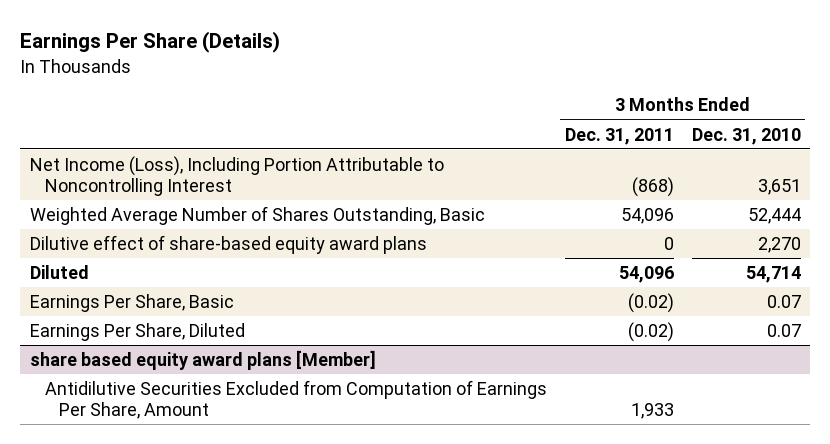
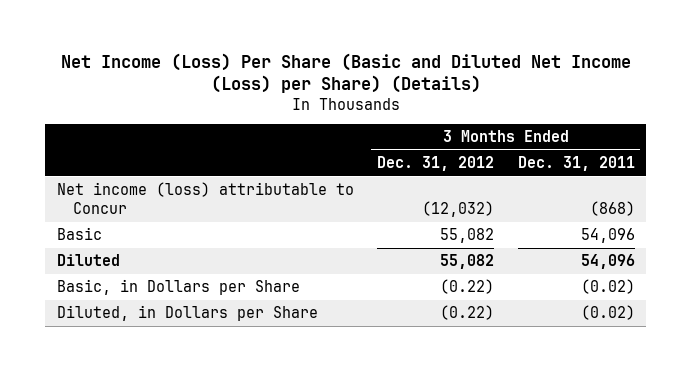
[20,31,281,54] Earnings Per Share (Details) -> [60,52,631,94] Net Income (Loss) Per Share (Basic and Diluted Net Income (Loss) per Share) (Details)
[691,127,801,145] Dec. 31, 2010 -> none
none -> [377,156,495,172] Dec. 31, 2012
[29,234,427,254] Dilutive effect of share-based equity award plans -> none
[29,155,444,196] Net Income (Loss), Including Portion Attributable to Noncontrolling Interest -> [56,182,354,214] Net income (loss) attributable to Concur
[29,205,485,225] Weighted Average Number of Shares Outstanding, Basic -> [56,227,102,241] Basic
[29,349,376,370] share based equity award plans [Member] -> none
[44,379,547,419] Antidilutive Securities Excluded from Computation of Earnings Per Share, Amount -> none
[29,293,234,312] Earnings Per Share, Basic -> [56,279,300,296] Basic, in Dollars per Share
[29,322,245,341] Earnings Per Share, Diluted -> [56,305,318,322] Diluted, in Dollars per Share

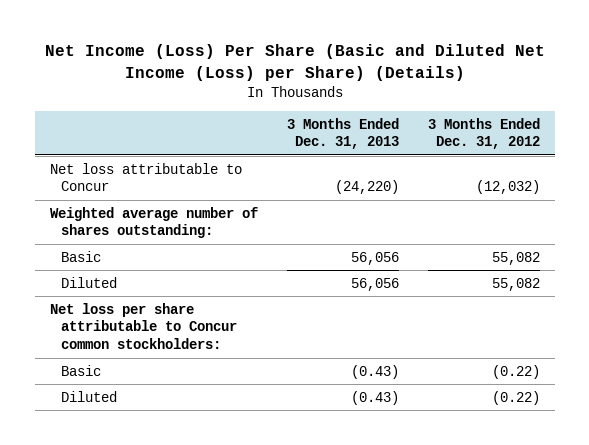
[517,156,635,172] Dec. 31, 2011 -> none
none -> [286,117,399,150] 3 Months Ended Dec. 31, 2013
[56,182,354,214] Net income (loss) attributable to Concur -> [49,162,242,192] Net loss attributable to Concur
none -> [49,206,258,239] Weighted average number of shares outstanding:
none -> [49,302,238,349] Net loss per share attributable to Concur common stockholders:
[56,279,300,296] Basic, in Dollars per Share -> [61,364,102,376] Basic
[56,305,318,322] Diluted, in Dollars per Share -> [61,390,118,402] Diluted

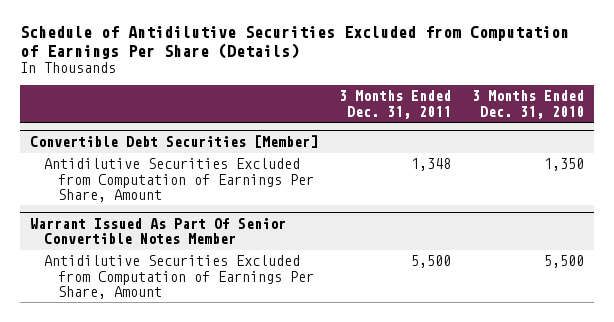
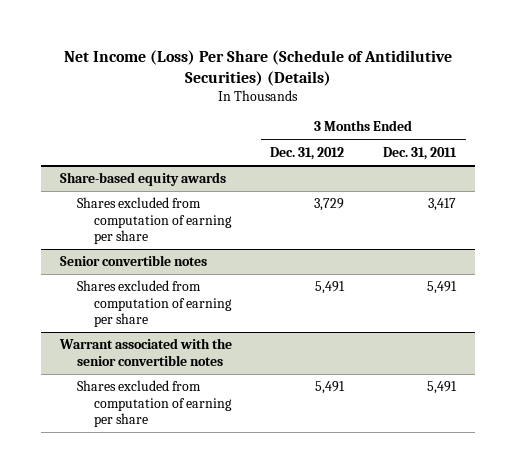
[19,26,569,59] Schedule of Antidilutive Securities Excluded from Computation of Earnings Per Share (Details) -> [63,49,452,86] Net Income (Loss) Per Share (Schedule of Antidilutive Securities) (Details)
[471,90,584,119] 3 Months Ended Dec. 31, 2010 -> none
none -> [270,146,345,160] Dec. 31, 2012
[30,135,319,149] Convertible Debt Securities [Member] -> none
[30,218,287,245] Warrant Issued As Part Of Senior Convertible Notes Member -> none
none -> [59,172,226,187] Share-based equity awards
[44,158,315,202] Antidilutive Securities Excluded from Computation of Earnings Per Share, Amount -> [77,197,233,245] Shares excluded from computation of earning per share
[410,158,451,172] 1,348 -> [427,198,456,212] 3,417
none -> [59,255,207,267] Senior convertible notes
[44,255,315,299] Antidilutive Securities Excluded from Computation of Earnings Per Share, Amount -> [77,280,233,328] Shares excluded from computation of earning per share
[410,255,451,269] 5,500 -> [426,281,457,295] 5,491
none -> [58,338,232,366] Warrant associated with the senior convertible notes
none -> [77,380,233,428] Shares excluded from computation of earning per share

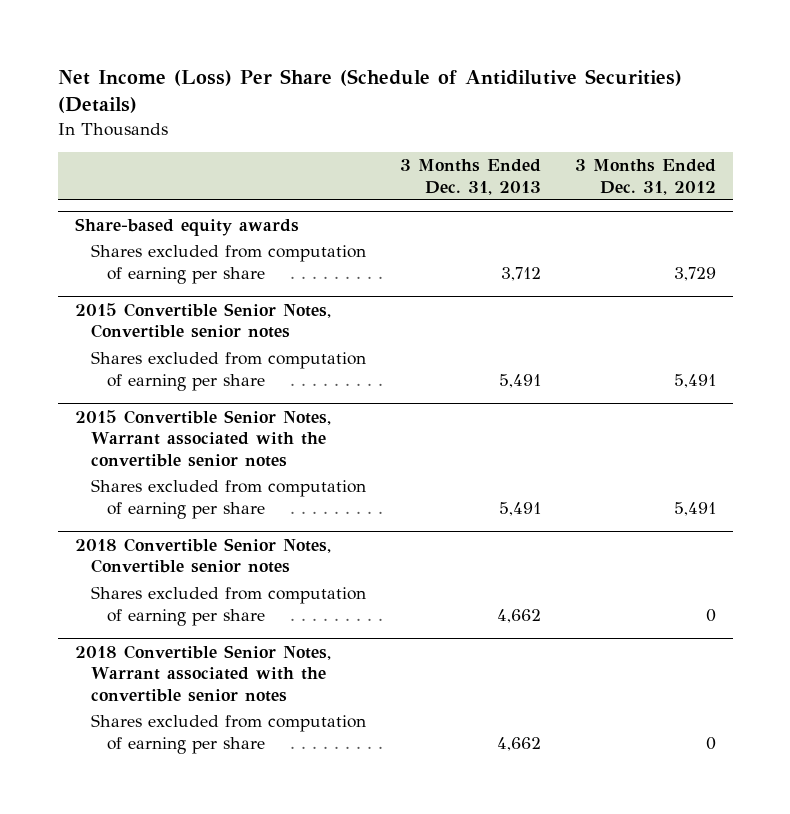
[382,146,457,160] Dec. 31, 2011 -> none
none -> [399,159,541,195] 3 Months Ended Dec. 31, 2013
[59,255,207,267] Senior convertible notes -> [74,302,331,339] 2015 Convertible Senior Notes, Convertible senior notes
[58,338,232,366] Warrant associated with the senior convertible notes -> [74,409,331,467] 2015 Convertible Senior Notes, Warrant associated with the convertible senior notes
none -> [74,537,331,574] 2018 Convertible Senior Notes, Convertible senior notes
none -> [90,586,366,626] Shares excluded from computation of earning per share
none -> [74,644,331,702] 2018 Convertible Senior Notes, Warrant associated with the convertible senior notes
none -> [90,714,366,754] Shares excluded from computation of earning per share

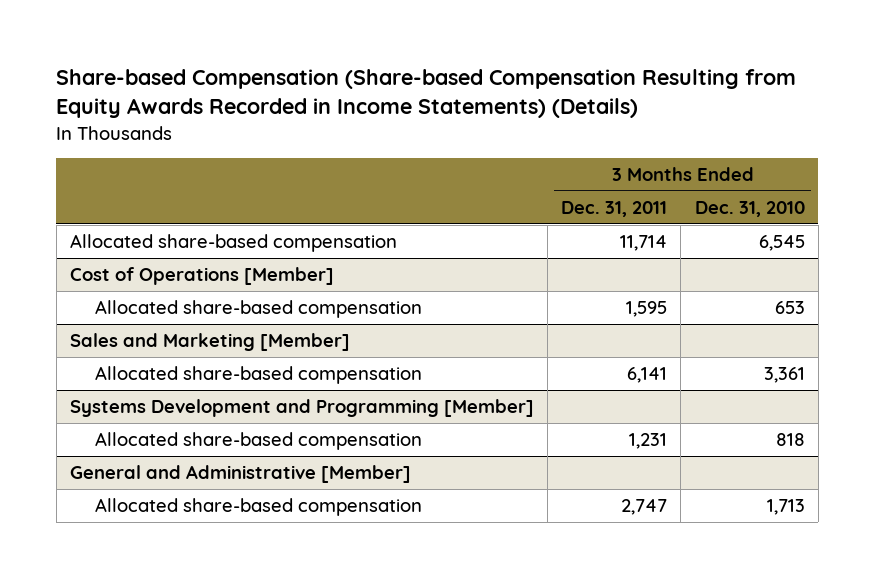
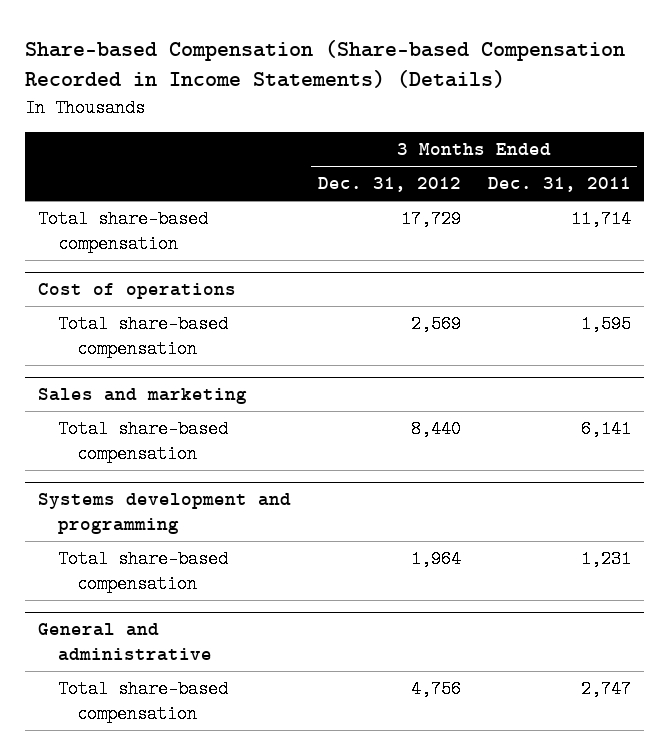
[56,69,797,119] Share-based Compensation (Share-based Compensation Resulting from Equity Awards Recorded in Income Statements) (Details) -> [25,39,626,89] Share-based Compensation (Share-based Compensation Recorded in Income Statements) (Details)
[694,200,805,217] Dec. 31, 2010 -> none
none -> [318,177,462,193] Dec. 31, 2012
[69,233,397,252] Allocated share-based compensation -> [38,210,209,253] Total share-based compensation
[69,266,334,285] Cost of Operations [Member] -> [38,283,237,300] Cost of operations
[95,299,423,318] Allocated share-based compensation -> [57,315,228,358] Total share-based compensation
[69,332,350,351] Sales and Marketing [Member] -> [38,388,248,405] Sales and marketing
[95,365,423,384] Allocated share-based compensation -> [57,420,228,463] Total share-based compensation
[69,398,534,417] Systems Development and Programming [Member] -> [38,493,292,534] Systems development and programming
[95,431,423,450] Allocated share-based compensation -> [57,550,228,593] Total share-based compensation
[69,464,411,483] General and Administrative [Member] -> [38,623,212,661] General and administrative
[95,497,423,516] Allocated share-based compensation -> [57,680,228,723] Total share-based compensation

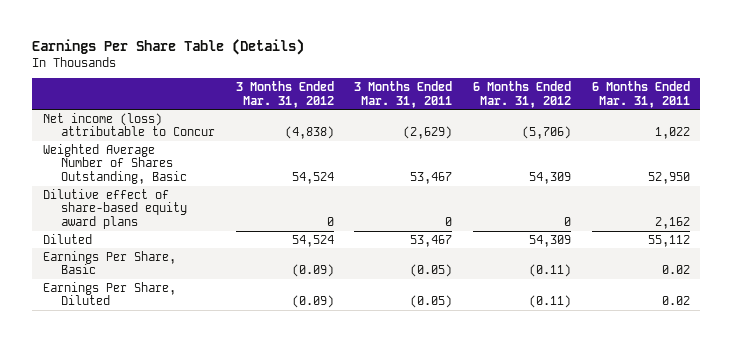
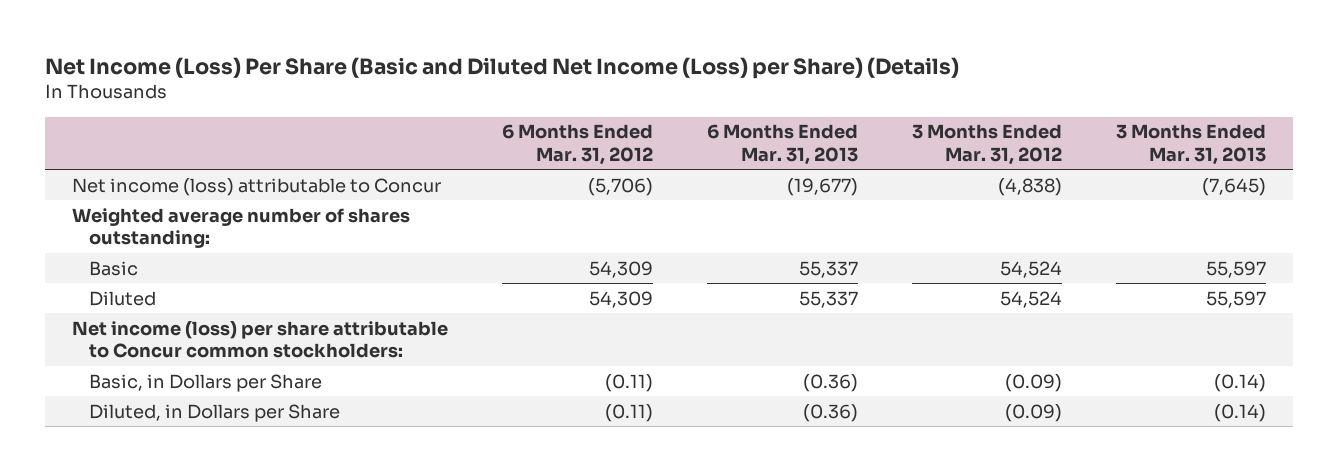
[32,38,305,55] Earnings Per Share Table (Details) -> [45,56,960,79] Net Income (Loss) Per Share (Basic and Diluted Net Income (Loss) per Share) (Details)
[354,81,453,108] 3 Months Ended Mar. 31, 2011 -> none
[592,81,691,108] 6 Months Ended Mar. 31, 2011 -> none
none -> [707,124,859,165] 6 Months Ended Mar. 31, 2013
none -> [1115,124,1266,165] 3 Months Ended Mar. 31, 2013
[42,188,187,230] Dilutive effect of share-based equity award plans -> none
none -> [72,207,411,249] Weighted average number of shares outstanding:
[42,143,187,185] Weighted Average Number of Shares Outstanding, Basic -> [89,260,139,276] Basic
none -> [72,320,449,359] Net income (loss) per share attributable to Concur common stockholders:
[42,250,176,275] Earnings Per Share, Basic -> [89,373,323,392] Basic, in Dollars per Share
[42,281,176,306] Earnings Per Share, Diluted -> [89,403,341,422] Diluted, in Dollars per Share

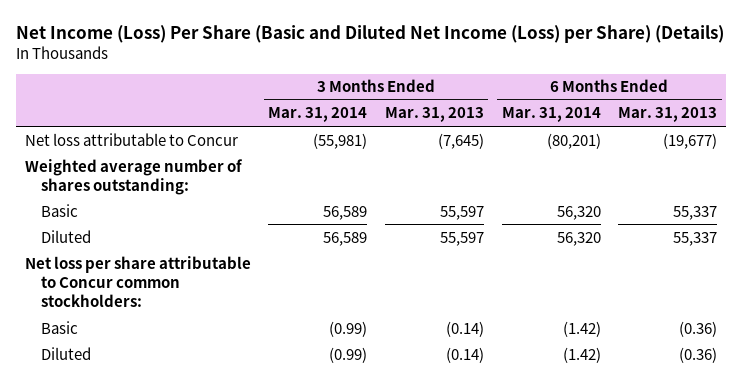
[502,124,654,165] 6 Months Ended Mar. 31, 2012 -> none
[912,124,1063,165] 3 Months Ended Mar. 31, 2012 -> none
none -> [268,107,368,123] Mar. 31, 2014
none -> [501,107,601,123] Mar. 31, 2014
[72,177,442,196] Net income (loss) attributable to Concur -> [24,132,238,146] Net loss attributable to Concur
[72,320,449,359] Net income (loss) per share attributable to Concur common stockholders: -> [24,255,251,308] Net loss per share attributable to Concur common stockholders:
[89,373,323,392] Basic, in Dollars per Share -> [40,320,78,334] Basic
[89,403,341,422] Diluted, in Dollars per Share -> [40,346,91,360] Diluted

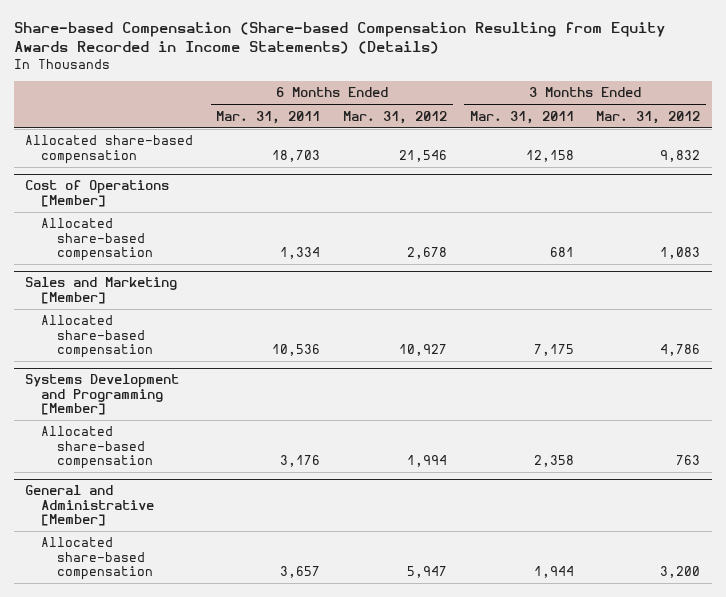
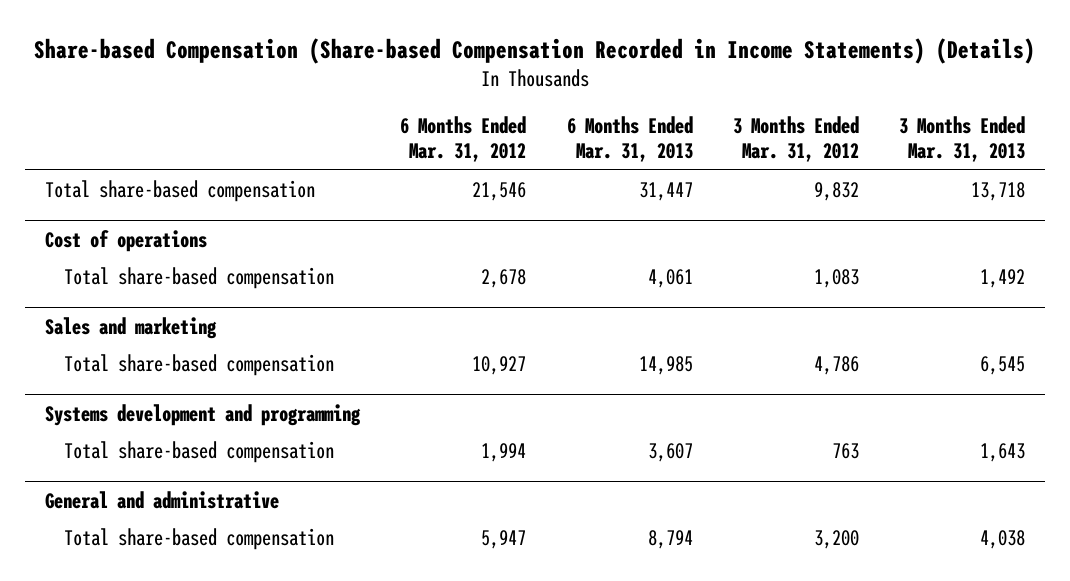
[14,22,666,55] Share-based Compensation (Share-based Compensation Resulting from Equity Awards Recorded in Income Statements) (Details) -> [34,37,1036,64] Share-based Compensation (Share-based Compensation Recorded in Income Statements) (Details)
[216,110,321,124] Mar. 31, 2011 -> none
[469,110,574,124] Mar. 31, 2011 -> none
none -> [566,116,693,163] 6 Months Ended Mar. 31, 2013
none -> [898,116,1025,163] 3 Months Ended Mar. 31, 2013
[25,135,194,164] Allocated share-based compensation -> [45,180,316,203] Total share-based compensation
[25,180,170,207] Cost of Operations [Member] -> [45,229,208,252] Cost of operations
[41,218,153,261] Allocated share-based compensation -> [63,267,334,290] Total share-based compensation
[25,277,178,304] Sales and Marketing [Member] -> [45,316,218,339] Sales and marketing
[41,315,153,358] Allocated share-based compensation -> [63,354,334,377] Total share-based compensation
[25,374,180,415] Systems Development and Programming [Member] -> [45,403,362,426] Systems development and programming
[41,426,153,469] Allocated share-based compensation -> [63,441,334,464] Total share-based compensation
[25,485,155,526] General and Administrative [Member] -> [45,490,280,509] General and administrative
[41,537,153,580] Allocated share-based compensation -> [63,528,334,551] Total share-based compensation

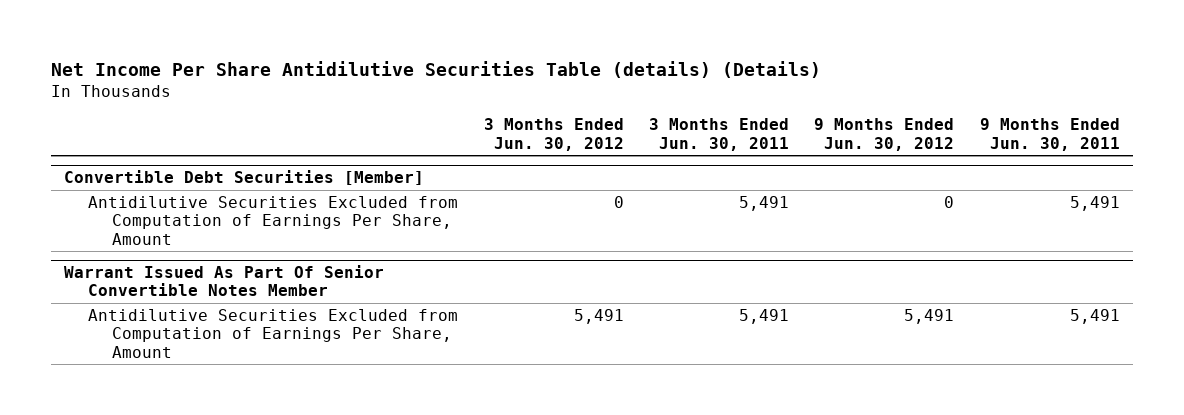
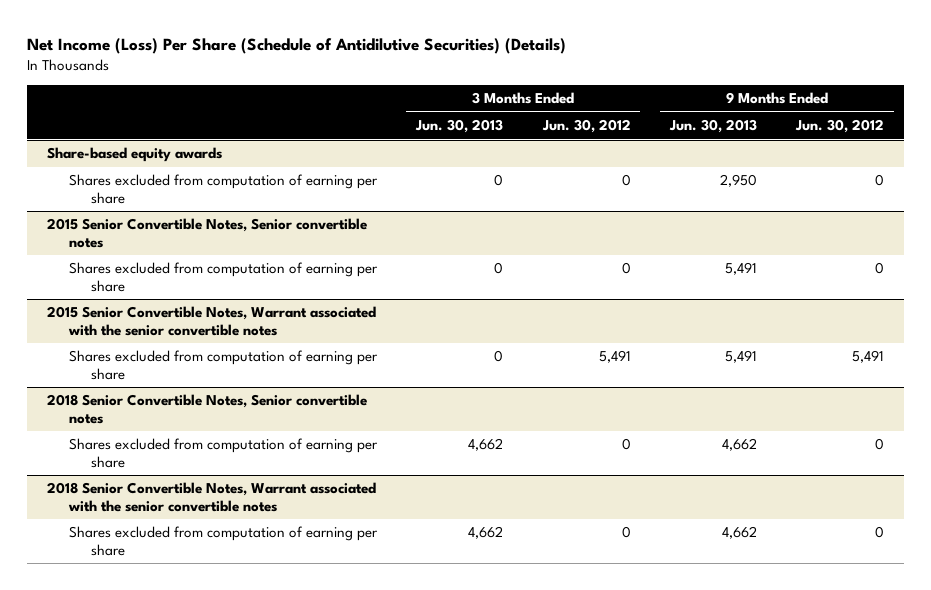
[51,60,822,78] Net Income Per Share Antidilutive Securities Table (details) (Details) -> [26,38,566,55] Net Income (Loss) Per Share (Schedule of Antidilutive Securities) (Details)
[648,118,789,151] 3 Months Ended Jun. 30, 2011 -> none
[979,118,1120,151] 9 Months Ended Jun. 30, 2011 -> none
none -> [415,119,504,134] Jun. 30, 2013
none -> [668,119,757,134] Jun. 30, 2013
[64,170,425,186] Convertible Debt Securities [Member] -> none
[64,265,385,297] Warrant Issued As Part Of Senior Convertible Notes Member -> none
none -> [46,147,222,163] Share-based equity awards
[88,196,459,245] Antidilutive Securities Excluded from Computation of Earnings Per Share, Amount -> [68,174,378,204] Shares excluded from computation of earning per share
none -> [46,218,367,248] 2015 Senior Convertible Notes, Senior convertible notes
[88,309,459,358] Antidilutive Securities Excluded from Computation of Earnings Per Share, Amount -> [68,262,378,292] Shares excluded from computation of earning per share
[573,309,624,325] 5,491 -> [621,262,631,275] 0
[904,309,955,325] 5,491 -> [875,262,885,275] 0
none -> [46,306,376,336] 2015 Senior Convertible Notes, Warrant associated with the senior convertible notes
none -> [68,350,378,380] Shares excluded from computation of earning per share
none -> [46,394,367,424] 2018 Senior Convertible Notes, Senior convertible notes
none -> [68,438,378,468] Shares excluded from computation of earning per share
none -> [46,482,376,512] 2018 Senior Convertible Notes, Warrant associated with the senior convertible notes
none -> [68,526,378,556] Shares excluded from computation of earning per share

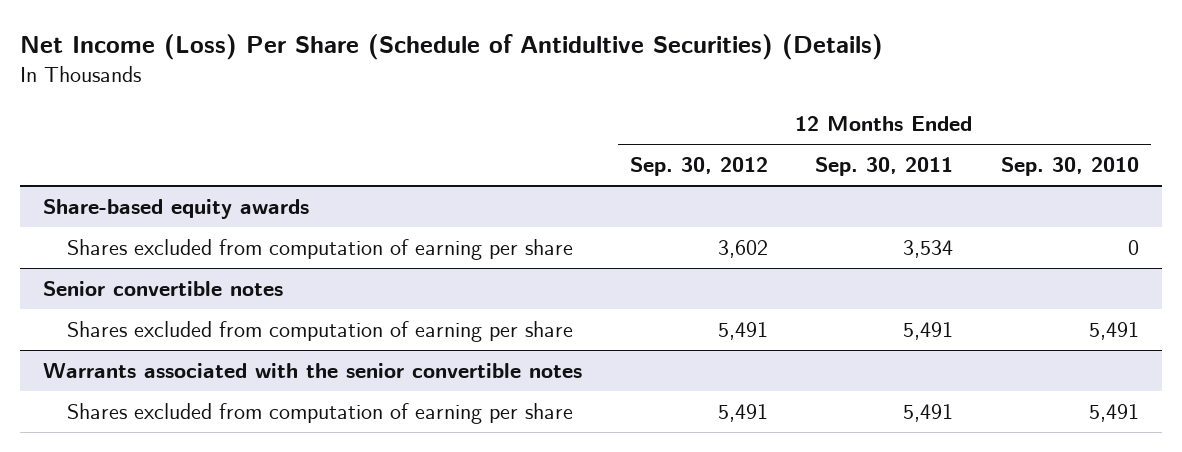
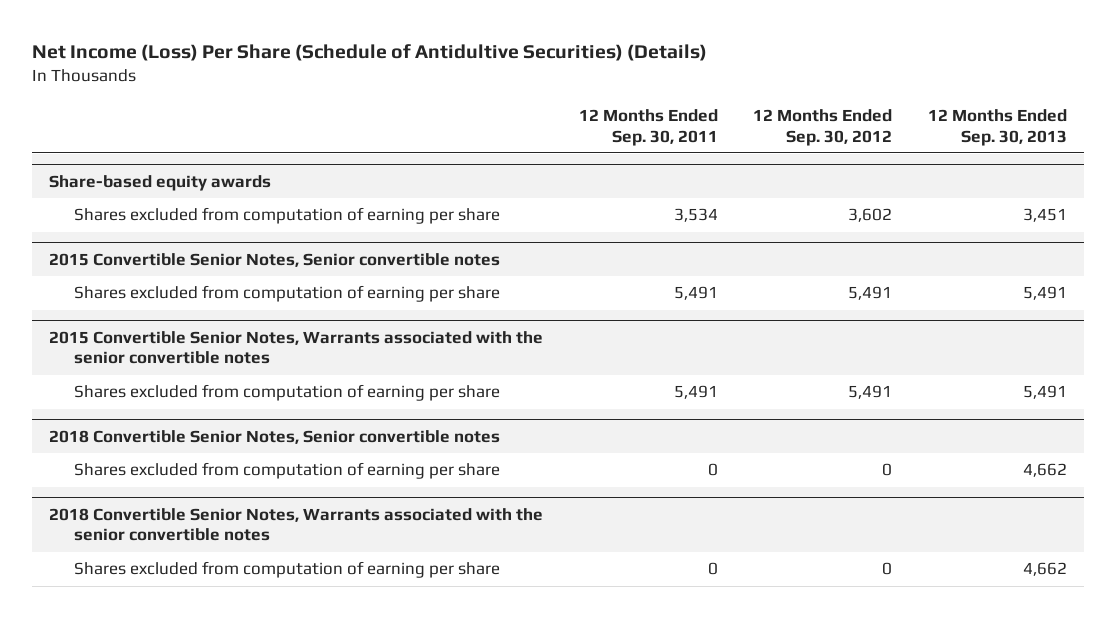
[1000,157,1139,177] Sep. 30, 2010 -> none
none -> [927,109,1067,146] 12 Months Ended Sep. 30, 2013
[43,280,284,296] Senior convertible notes -> [49,252,501,267] 2015 Convertible Senior Notes, Senior convertible notes
[43,362,583,378] Warrants associated with the senior convertible notes -> [49,330,544,365] 2015 Convertible Senior Notes, Warrants associated with the senior convertible notes
none -> [49,429,501,444] 2018 Convertible Senior Notes, Senior convertible notes
none -> [74,462,501,480] Shares excluded from computation of earning per share
none -> [49,507,544,542] 2018 Convertible Senior Notes, Warrants associated with the senior convertible notes
none -> [74,561,501,579] Shares excluded from computation of earning per share

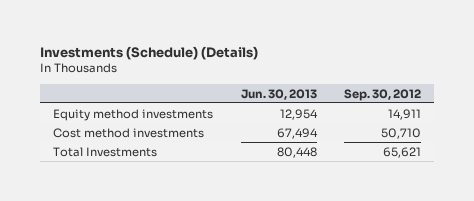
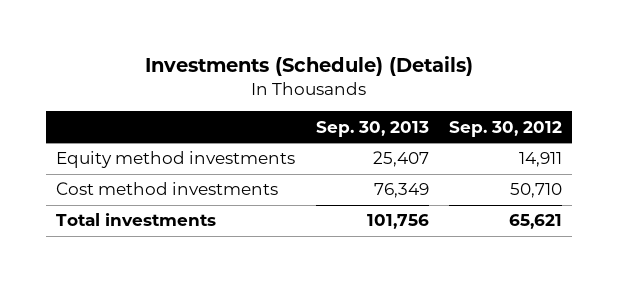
[240,88,317,100] Jun. 30, 2013 -> none
none -> [315,120,429,137] Sep. 30, 2013
[53,146,158,157] Total Investments -> [56,213,217,227] Total investments

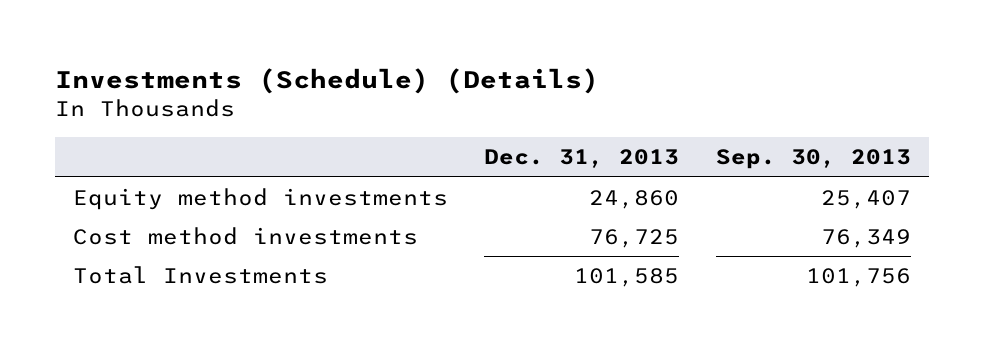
[449,120,563,137] Sep. 30, 2012 -> none
none -> [484,149,680,169] Dec. 31, 2013
[56,213,217,227] Total investments -> [73,266,329,285] Total Investments

